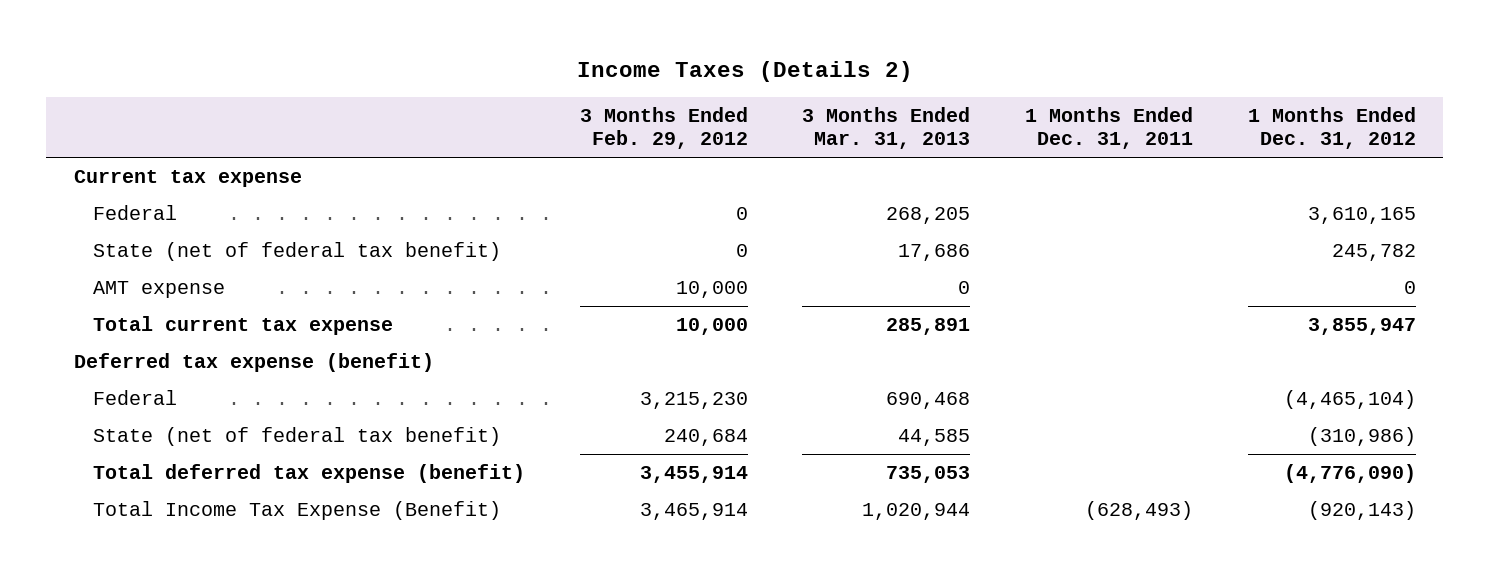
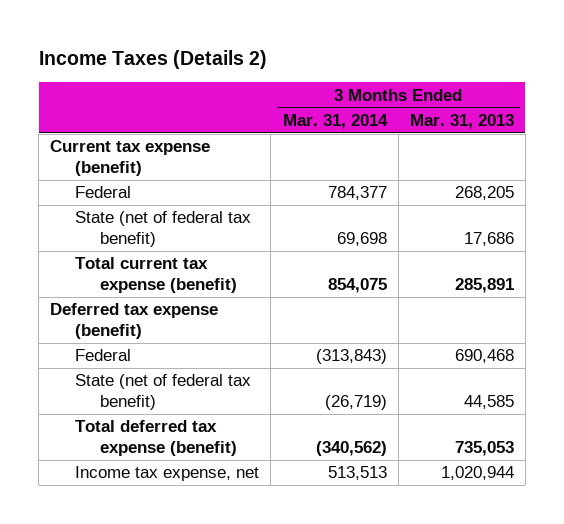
[579,106,748,150] 3 Months Ended Feb. 29, 2012 -> none
[1025,106,1194,150] 1 Months Ended Dec. 31, 2011 -> none
[1247,106,1416,150] 1 Months Ended Dec. 31, 2012 -> none
none -> [282,113,388,129] Mar. 31, 2014
[73,169,302,187] Current tax expense -> [50,140,211,177] Current tax expense (benefit)
[92,280,225,298] AMT expense -> none
[92,315,393,335] Total current tax expense -> [75,257,238,294] Total current tax expense (benefit)
[92,500,501,520] Total Income Tax Expense (Benefit) -> [75,466,260,482] Income tax expense, net

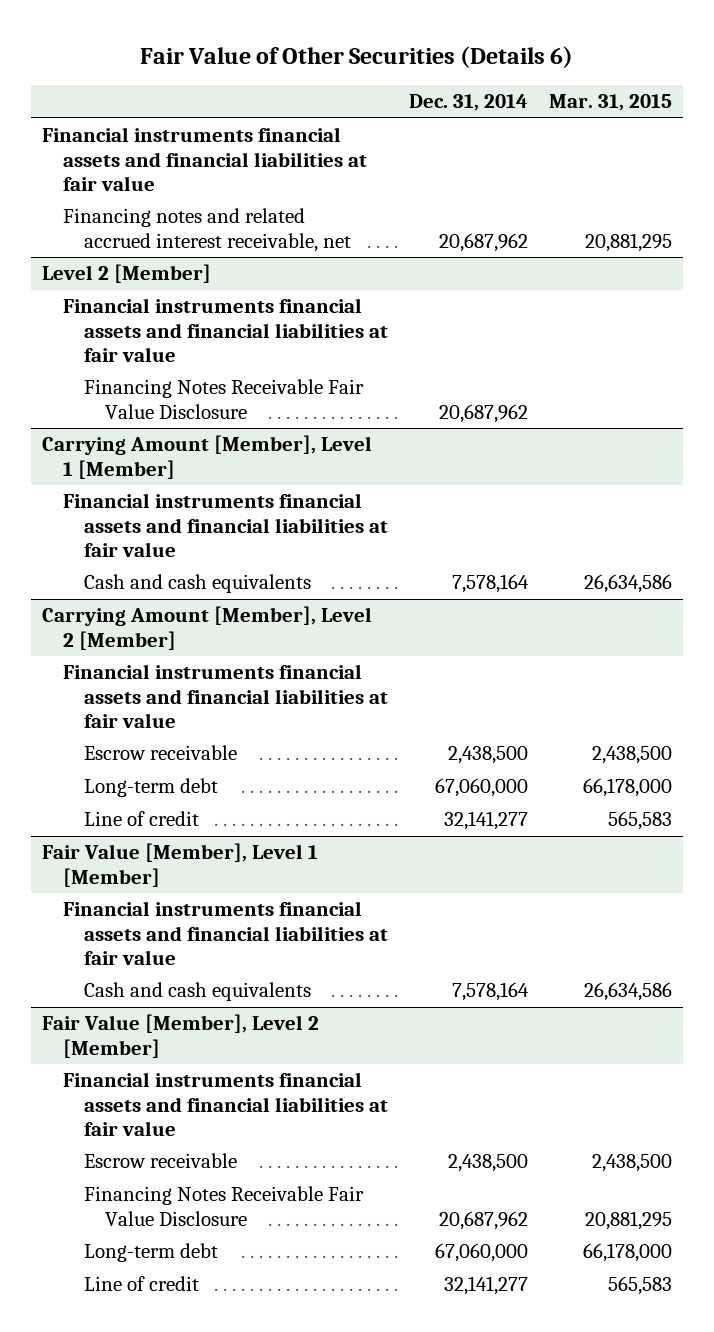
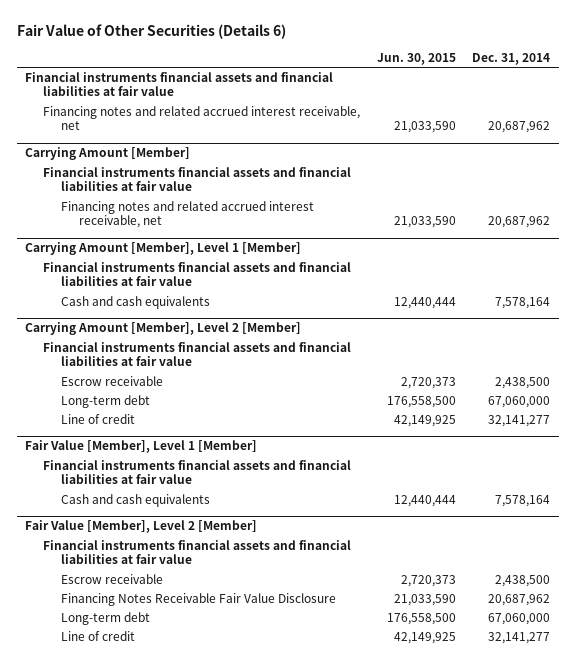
[549,94,673,112] Mar. 31, 2015 -> none
none -> [376,52,456,65] Jun. 30, 2015
[41,264,211,284] Level 2 [Member] -> none
none -> [25,147,191,161] Carrying Amount [Member]
[83,379,364,419] Financing Notes Receivable Fair Value Disclosure -> [60,201,314,229] Financing notes and related accrued interest receivable, net

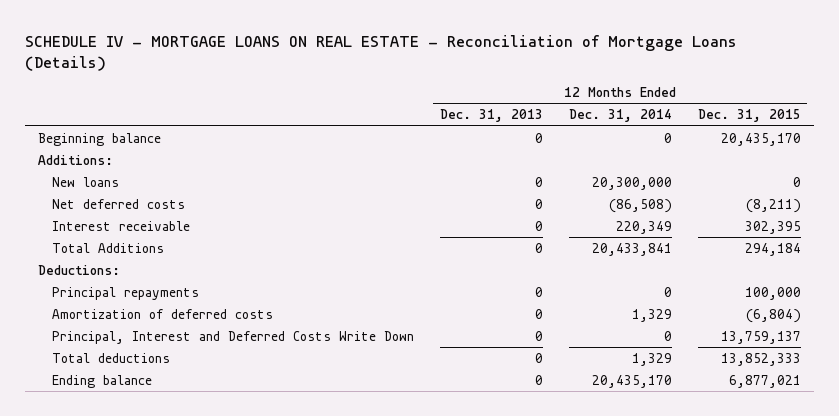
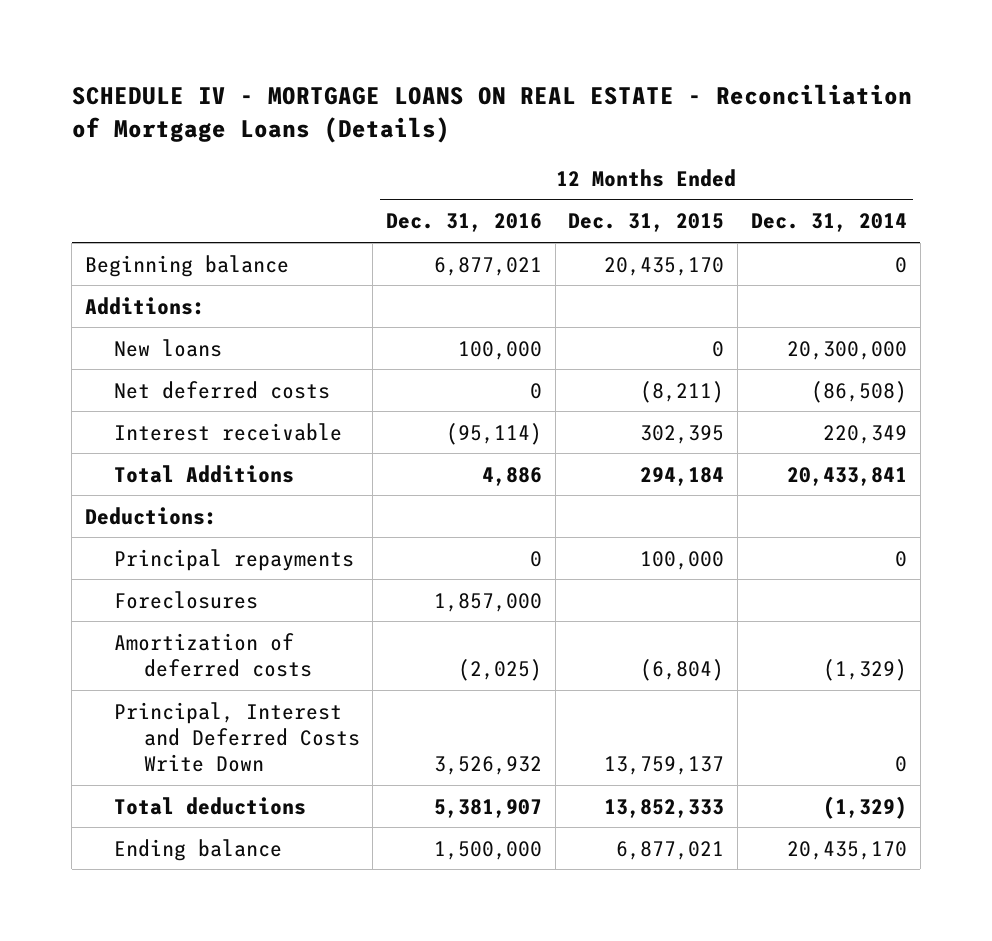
[439,109,543,123] Dec. 31, 2013 -> none
none -> [386,213,543,233] Dec. 31, 2016
none -> [114,590,259,609] Foreclosures
[631,308,672,322] 1,329 -> [822,658,907,681] (1,329)
[631,352,672,366] 1,329 -> [822,795,907,819] (1,329)

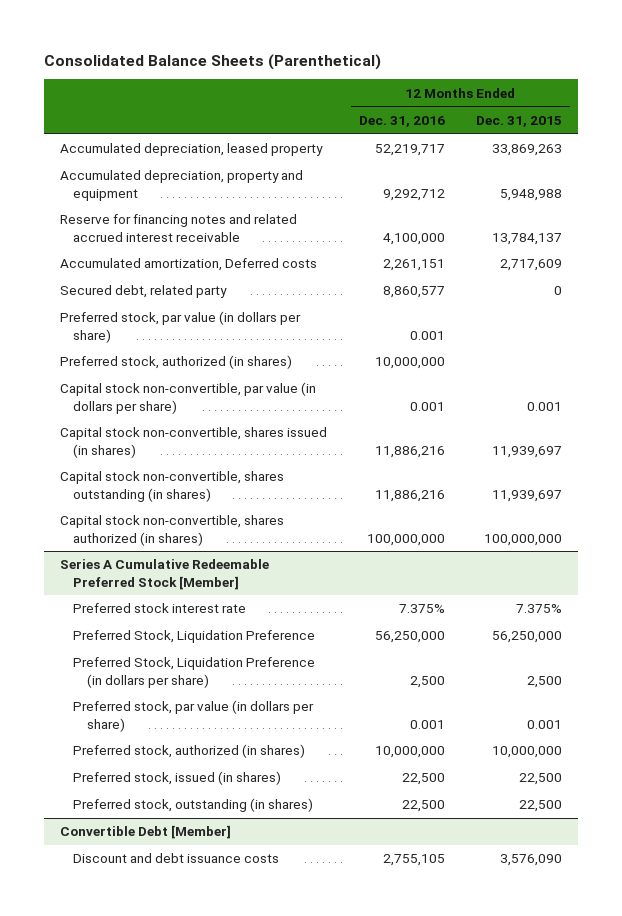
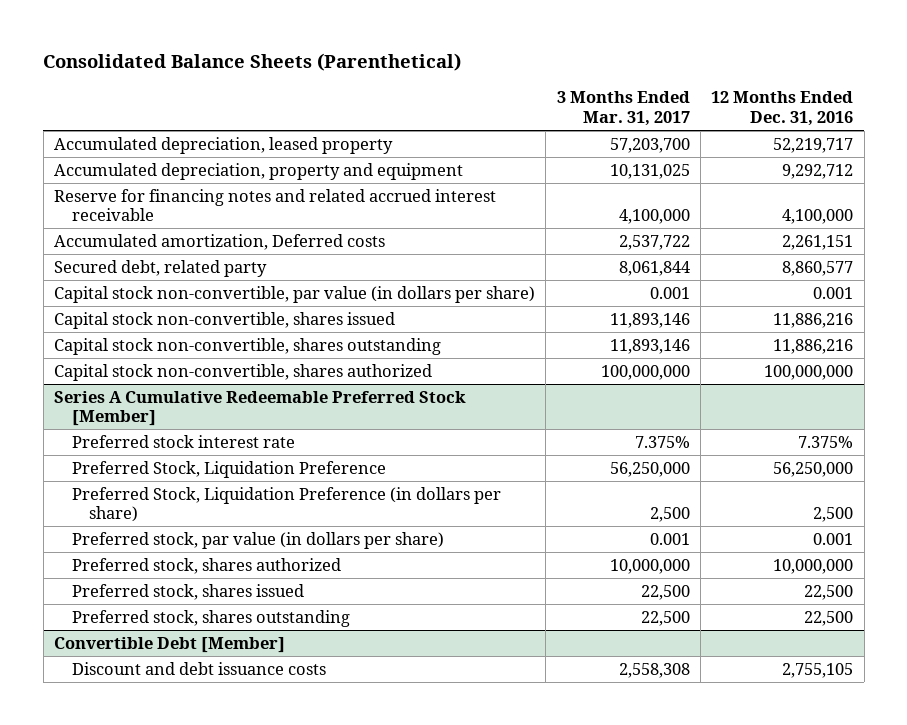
[475,116,562,128] Dec. 31, 2015 -> none
none -> [556,91,690,126] 3 Months Ended Mar. 31, 2017
[60,311,302,343] Preferred stock, par value (in dollars per share) -> none
[60,355,293,370] Preferred stock, authorized (in shares) -> none
[60,427,328,458] Capital stock non-convertible, shares issued (in shares) -> [54,311,396,329] Capital stock non-convertible, shares issued
[60,471,285,502] Capital stock non-convertible, shares outstanding (in shares) -> [54,337,442,355] Capital stock non-convertible, shares outstanding
[60,515,285,546] Capital stock non-convertible, shares authorized (in shares) -> [54,363,433,381] Capital stock non-convertible, shares authorized
[73,744,306,759] Preferred stock, authorized (in shares) -> [71,557,341,574] Preferred stock, shares authorized
[73,771,282,786] Preferred stock, issued (in shares) -> [71,583,304,600] Preferred stock, shares issued
[73,798,314,813] Preferred stock, outstanding (in shares) -> [71,609,350,627] Preferred stock, shares outstanding

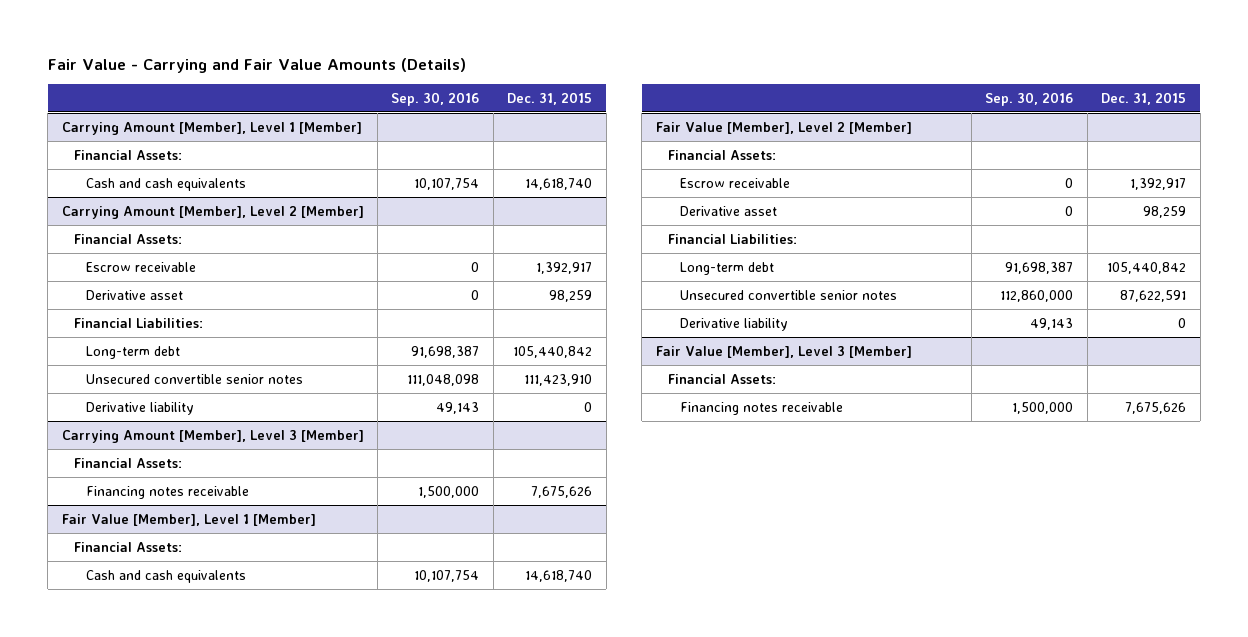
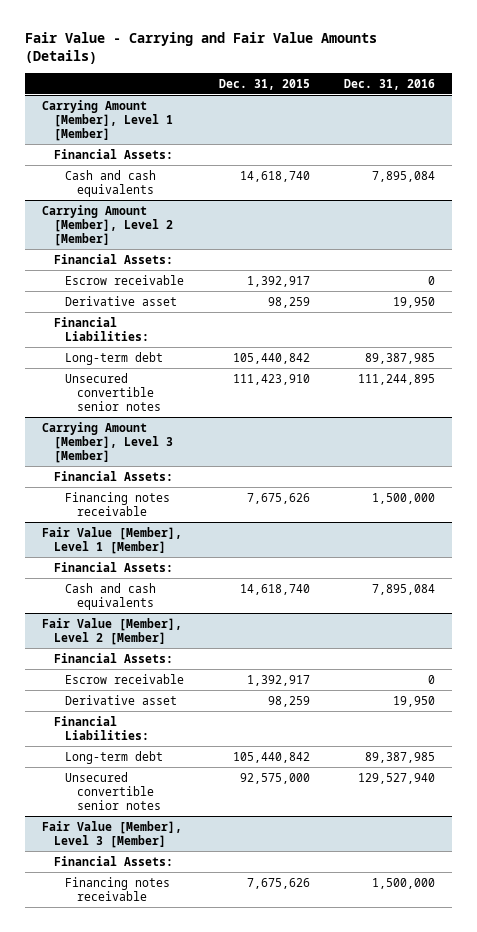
[391,91,480,106] Sep. 30, 2016 -> none
none -> [343,78,435,90] Dec. 31, 2016
[86,401,195,415] Derivative liability -> none
[680,317,789,331] Derivative liability -> none
[1120,289,1187,302] 87,622,591 -> [239,772,310,784] 92,575,000

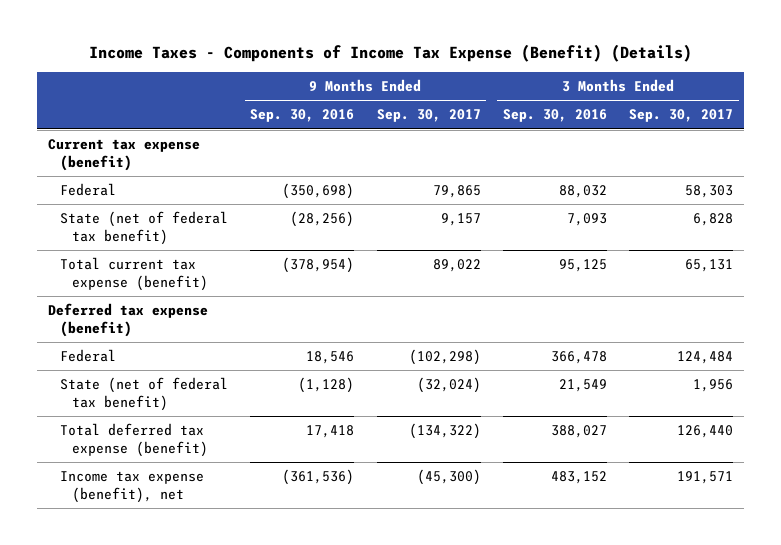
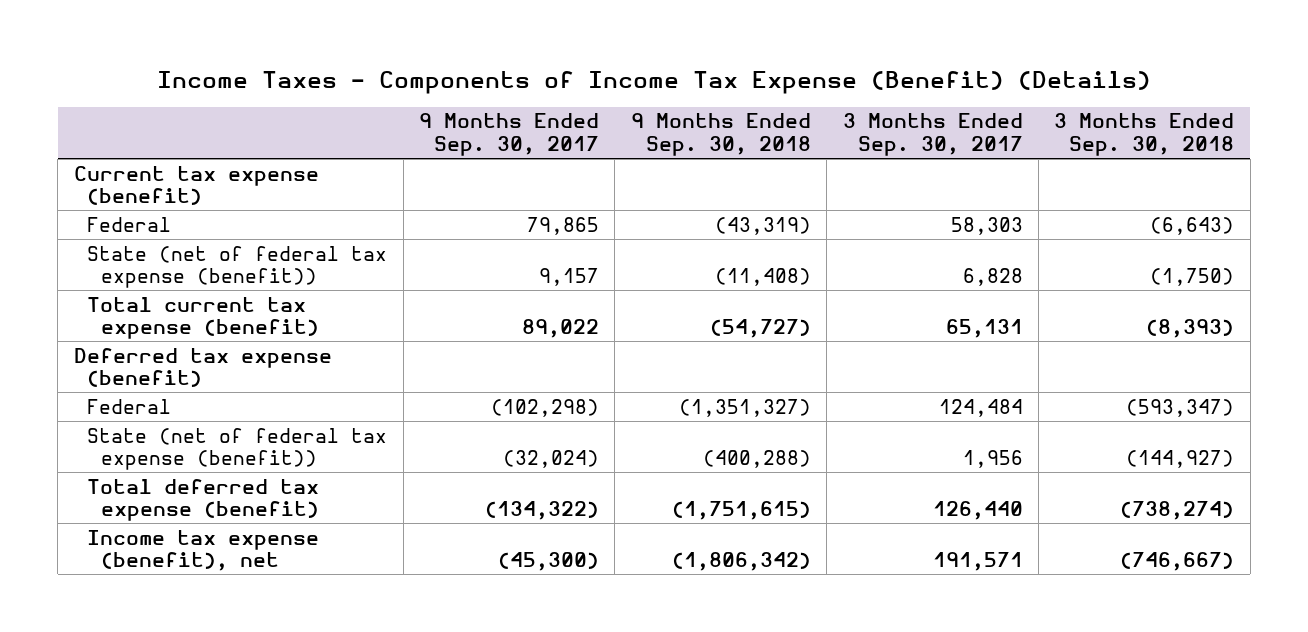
[250,109,355,123] Sep. 30, 2016 -> none
[502,109,607,123] Sep. 30, 2016 -> none
none -> [630,113,811,157] 9 Months Ended Sep. 30, 2018
none -> [1054,113,1235,157] 3 Months Ended Sep. 30, 2018
[59,210,228,245] State (net of federal tax benefit) -> [87,245,388,289] State (net of federal tax expense (benefit))
[59,376,228,411] State (net of federal tax benefit) -> [87,427,388,471] State (net of federal tax expense (benefit))

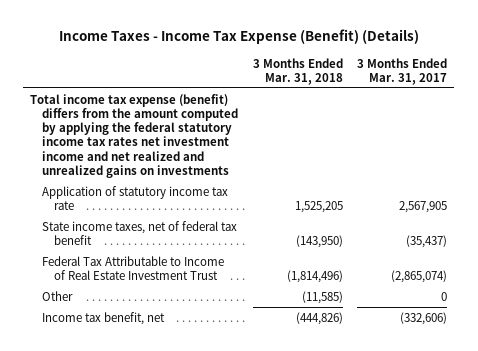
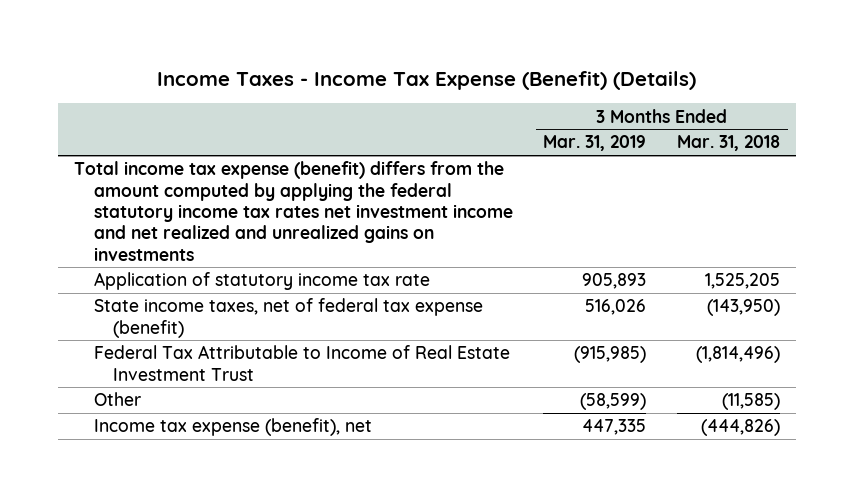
[357,57,448,85] 3 Months Ended Mar. 31, 2017 -> none
none -> [543,135,647,152] Mar. 31, 2019
[42,220,238,245] State income taxes, net of federal tax benefit -> [93,298,483,338] State income taxes, net of federal tax expense (benefit)
[42,311,166,325] Income tax benefit, net -> [93,418,372,437] Income tax expense (benefit), net

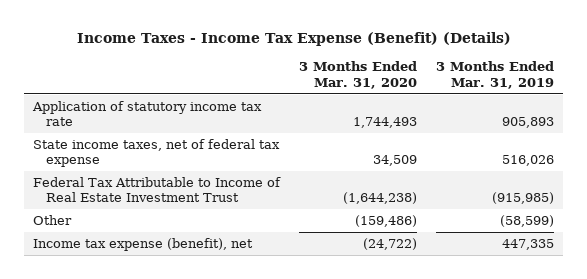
[677,135,781,152] Mar. 31, 2018 -> none
none -> [299,61,418,89] 3 Months Ended Mar. 31, 2020
[73,161,513,261] Total income tax expense (benefit) differs from the amount computed by applying the federal statutory income tax rates net investment income and net realized and unrealized gains on investments -> none
[93,298,483,338] State income taxes, net of federal tax expense (benefit) -> [33,138,281,168] State income taxes, net of federal tax expense

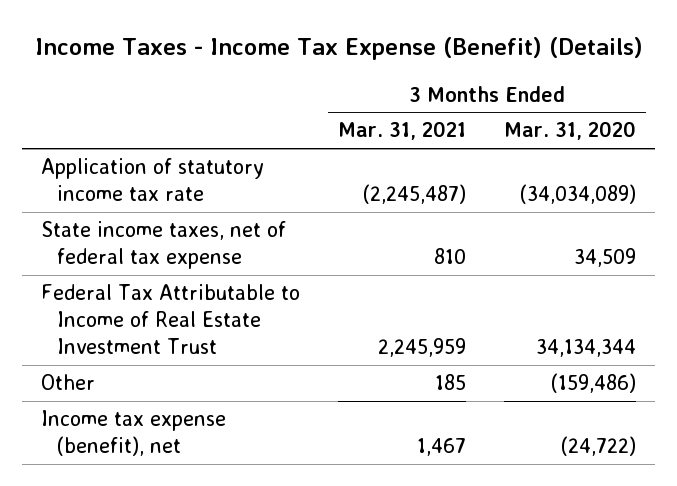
[435,61,554,89] 3 Months Ended Mar. 31, 2019 -> none
none -> [337,121,466,141] Mar. 31, 2021
[353,117,418,129] 1,744,493 -> [520,184,637,205] (34,034,089)
[343,192,418,205] (1,644,238) -> [536,339,637,358] 34,134,344

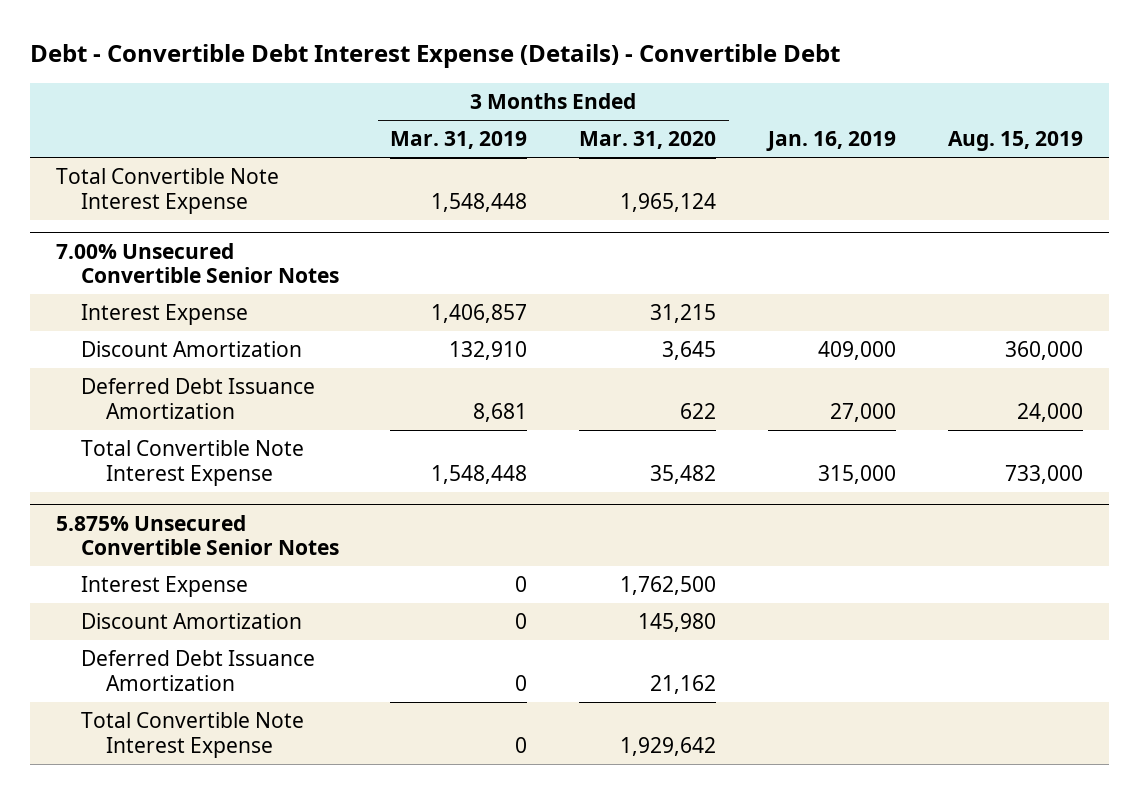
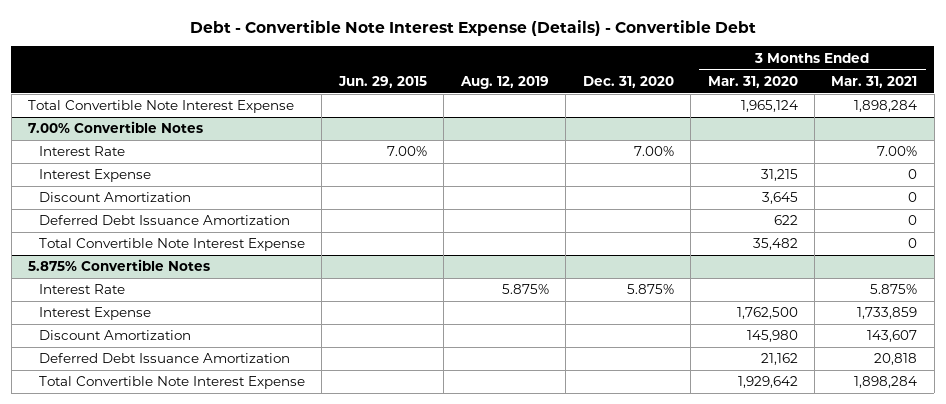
[29,43,840,68] Debt - Convertible Debt Interest Expense (Details) - Convertible Debt -> [189,19,756,36] Debt - Convertible Note Interest Expense (Details) - Convertible Debt
[390,131,528,150] Mar. 31, 2019 -> none
[766,131,897,152] Jan. 16, 2019 -> none
[948,131,1084,152] Aug. 15, 2019 -> none
none -> [337,76,427,89] Jun. 29, 2015
none -> [459,76,549,90] Aug. 12, 2019
none -> [582,76,674,89] Dec. 31, 2020
none -> [831,76,918,89] Mar. 31, 2021
[55,242,339,284] 7.00% Unsecured Convertible Senior Notes -> [28,121,204,134] 7.00% Convertible Notes
none -> [38,146,125,157] Interest Rate
[55,514,339,556] 5.875% Unsecured Convertible Senior Notes -> [28,259,211,272] 5.875% Convertible Notes
none -> [38,284,125,295] Interest Rate

